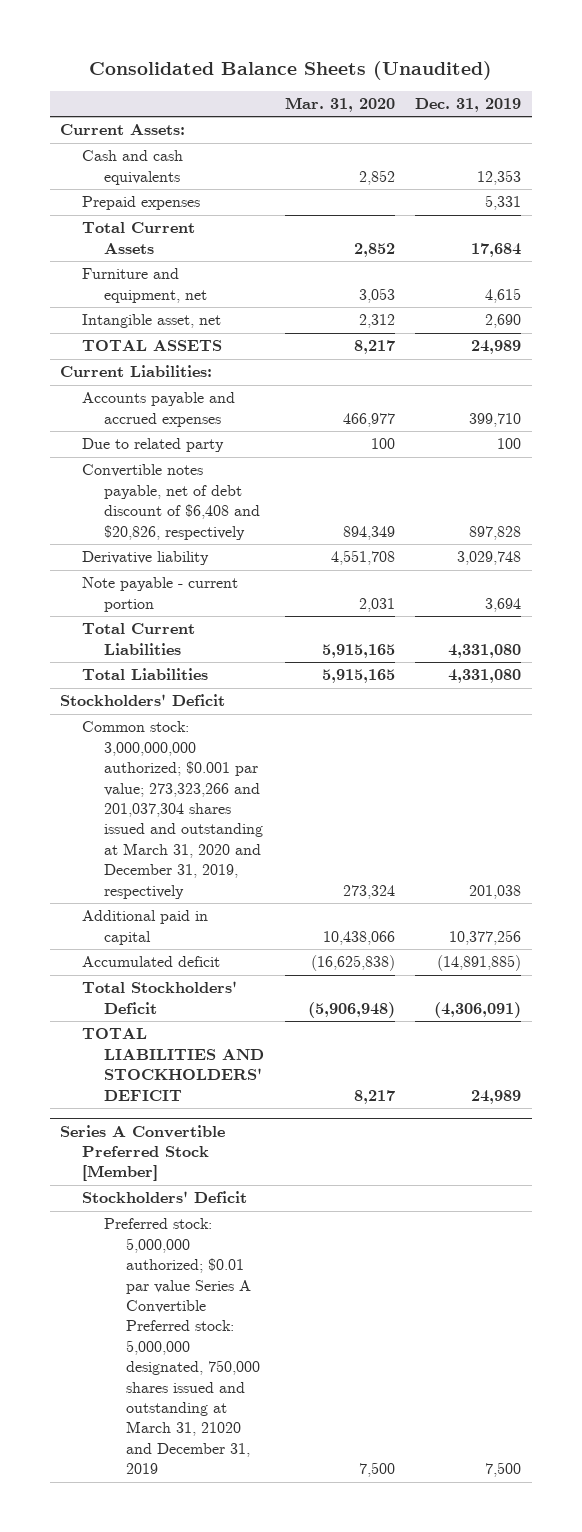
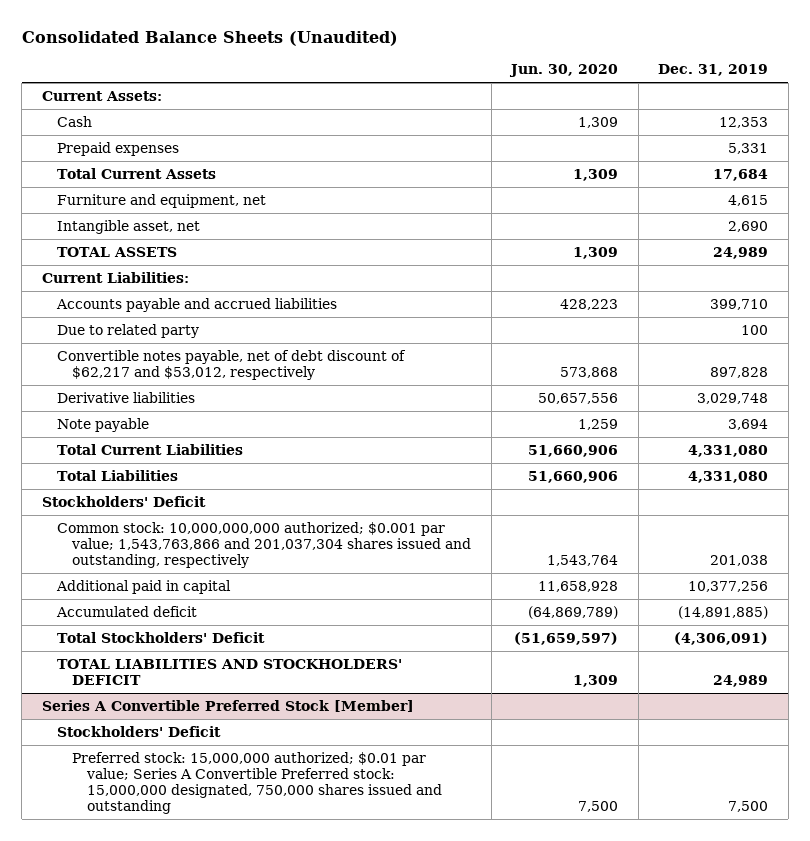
[284,96,395,112] Mar. 31, 2020 -> none
none -> [509,64,619,78] Jun. 30, 2020
[82,150,184,185] Cash and cash equivalents -> [56,116,92,128] Cash
[82,392,236,427] Accounts payable and accrued expenses -> [55,298,337,313] Accounts payable and accrued liabilities
[82,464,261,540] Convertible notes payable, net of debt discount of $6,408 and $20,826, respectively -> [56,350,406,380] Convertible notes payable, net of debt discount of $62,217 and $53,012, respectively
[82,551,210,566] Derivative liability -> [56,392,195,404] Derivative liabilities
[82,577,239,612] Note payable - current portion -> [56,418,149,433] Note payable
[82,721,264,899] Common stock: 3,000,000,000 authorized; $0.001 par value; 273,323,266 and 201,037,304 shares issued and outstanding at March 31, 2020 and December 31, 2019, respectively -> [56,522,471,568] Common stock: 10,000,000,000 authorized; $0.001 par value; 1,543,763,866 and 201,037,304 shares issued and outstanding, respectively
[104,1218,261,1475] Preferred stock: 5,000,000 authorized; $0.01 par value Series A Convertible Preferred stock: 5,000,000 designated, 750,000 shares issued and outstanding at March 31, 21020 and December 31, 2019 -> [71,752,443,814] Preferred stock: 15,000,000 authorized; $0.01 par value; Series A Convertible Preferred stock: 15,000,000 designated, 750,000 shares issued and outstanding

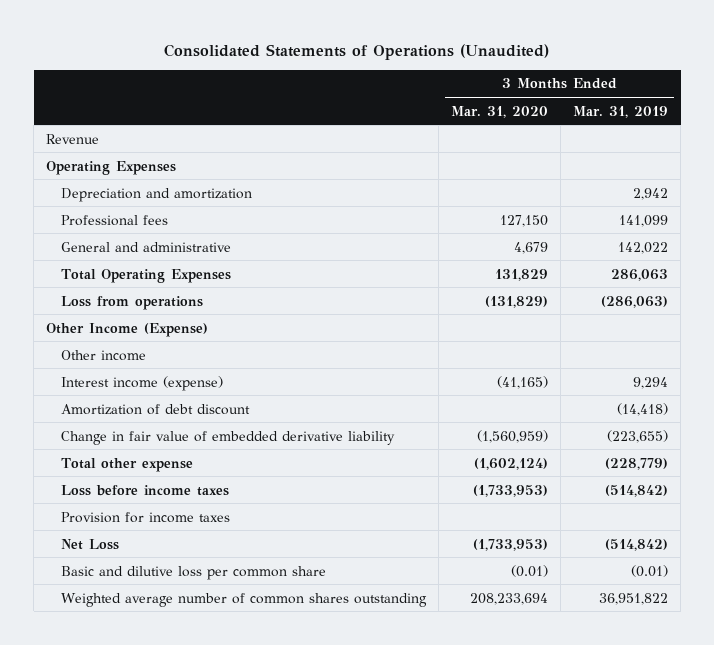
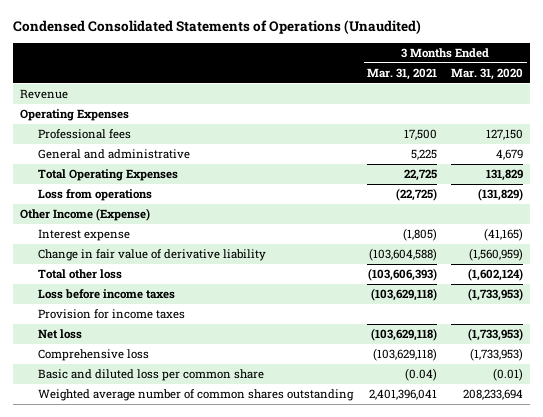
[164,43,550,60] Consolidated Statements of Operations (Unaudited) -> [13,20,422,35] Condensed Consolidated Statements of Operations (Unaudited)
[573,105,669,118] Mar. 31, 2019 -> none
none -> [367,67,438,80] Mar. 31, 2021
[60,187,252,202] Depreciation and amortization -> none
[60,349,146,361] Other income -> none
[60,403,250,415] Amortization of debt discount -> none
[60,375,223,391] Interest income (expense) -> [38,229,131,242] Interest expense
[60,430,395,445] Change in fair value of embedded derivative liability -> [38,249,267,262] Change in fair value of derivative liability
[60,457,193,472] Total other expense -> [38,269,123,280] Total other loss
[60,538,119,550] Net Loss -> [38,329,83,340] Net loss
none -> [38,349,150,362] Comprehensive loss
[60,565,326,580] Basic and dilutive loss per common share -> [38,369,265,382] Basic and diluted loss per common share

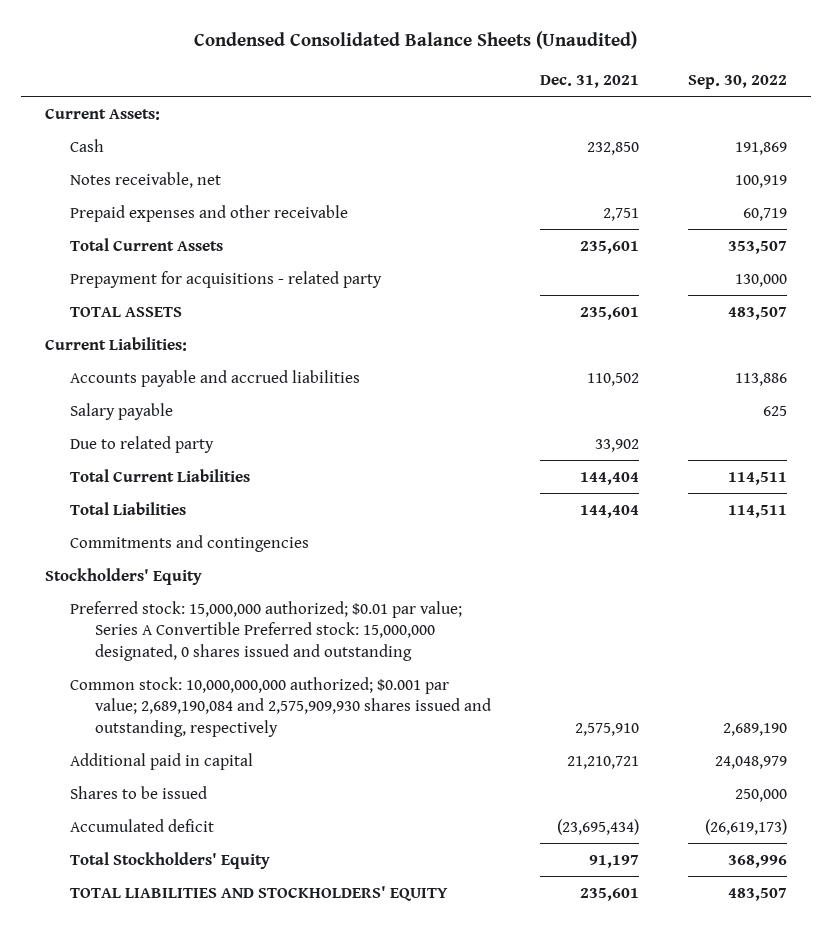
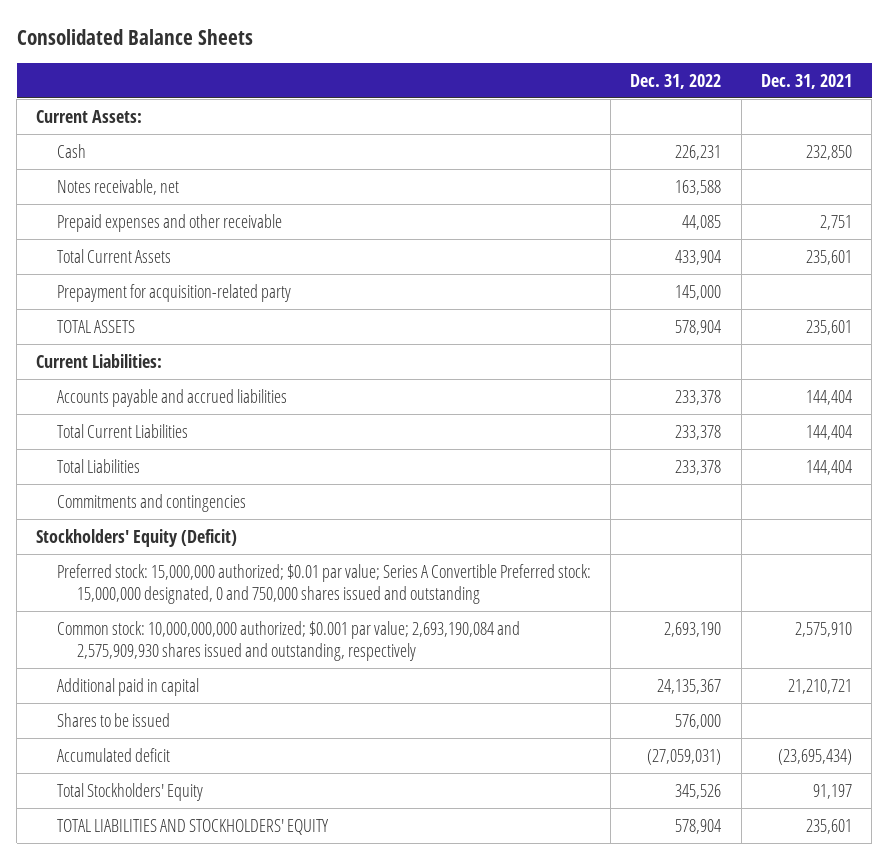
[193,31,637,50] Condensed Consolidated Balance Sheets (Unaudited) -> [16,28,253,45] Consolidated Balance Sheets
[687,74,787,89] Sep. 30, 2022 -> none
none -> [630,73,722,89] Dec. 31, 2022
[70,270,383,288] Prepayment for acquisitions - related party -> [56,284,291,303] Prepayment for acquisition-related party
[70,402,174,420] Salary payable -> none
[70,435,215,453] Due to related party -> none
[587,372,640,386] 110,502 -> [806,390,853,406] 144,404
[44,567,202,585] Stockholders' Equity -> [36,529,238,548] Stockholders' Equity (Deficit)
[70,600,463,661] Preferred stock: 15,000,000 authorized; $0.01 par value; Series A Convertible Preferred stock: 15,000,000 designated, 0 shares issued and outstanding -> [56,564,591,604] Preferred stock: 15,000,000 authorized; $0.01 par value; Series A Convertible Preferred stock: 15,000,000 designated, 0 and 750,000 shares issued and outstanding
[70,676,492,737] Common stock: 10,000,000,000 authorized; $0.001 par value; 2,689,190,084 and 2,575,909,930 shares issued and outstanding, respectively -> [56,621,520,661] Common stock: 10,000,000,000 authorized; $0.001 par value; 2,693,190,084 and 2,575,909,930 shares issued and outstanding, respectively

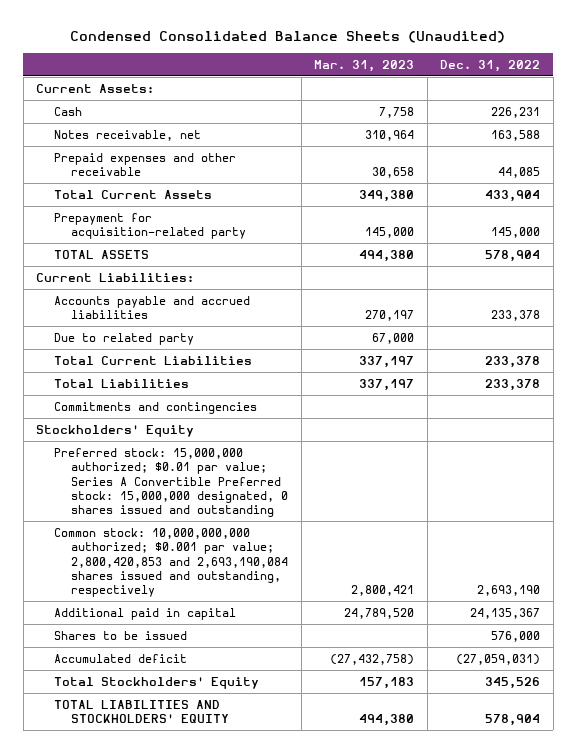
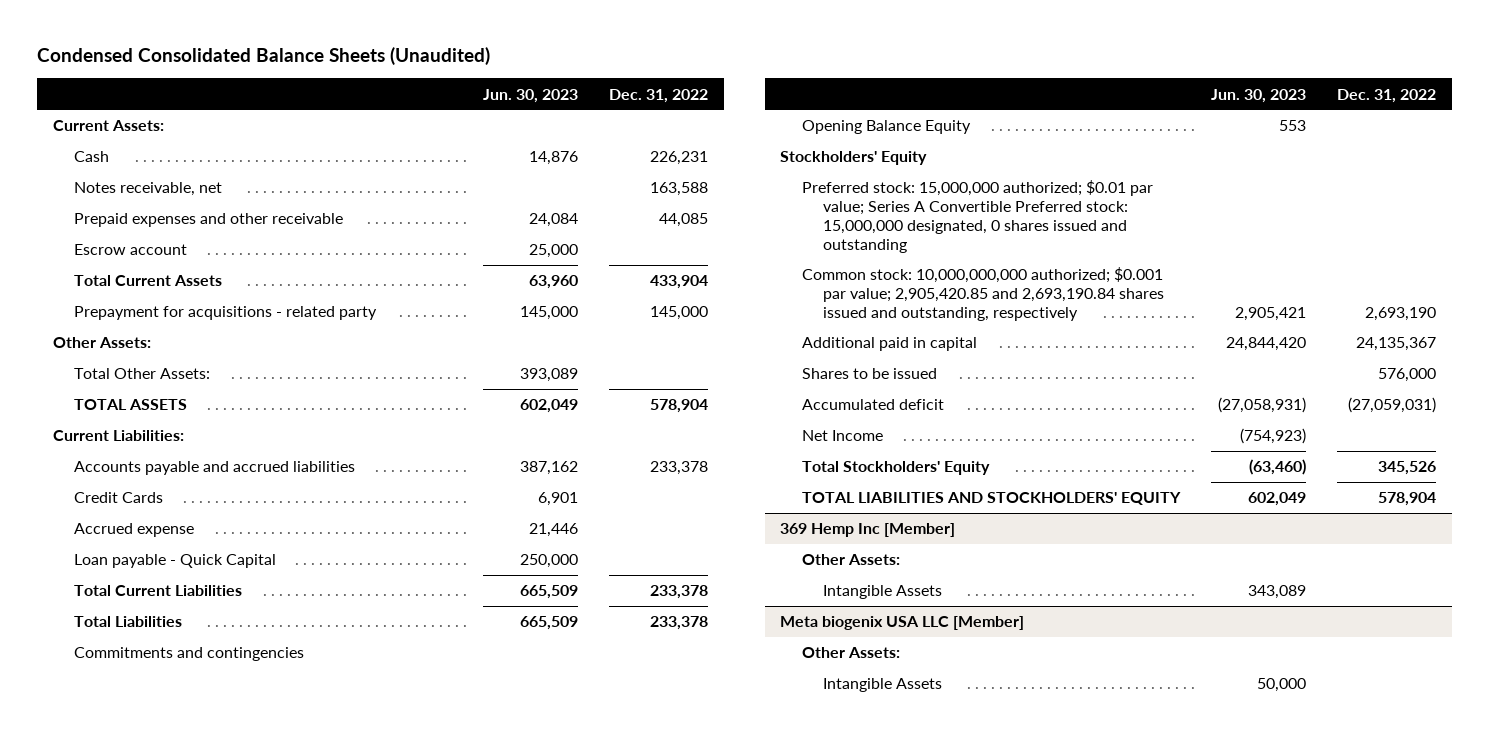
[314,59,415,72] Mar. 31, 2023 -> none
none -> [483,88,579,103] Jun. 30, 2023
none -> [73,244,187,256] Escrow account
[53,212,247,240] Prepayment for acquisition-related party -> [73,306,377,321] Prepayment for acquisitions - related party
none -> [52,337,151,349] Other Assets:
none -> [73,368,210,380] Total Other Assets:
[53,332,194,345] Due to related party -> none
none -> [73,492,163,504] Credit Cards
none -> [73,523,194,538] Accrued expense
none -> [73,554,276,569] Loan payable - Quick Capital
none -> [801,120,971,135] Opening Balance Equity
[53,527,289,598] Common stock: 10,000,000,000 authorized; $0.001 par value; 2,800,420,853 and 2,693,190,084 shares issued and outstanding, respectively -> [801,267,1164,321] Common stock: 10,000,000,000 authorized; $0.001 par value; 2,905,420.85 and 2,693,190.84 shares issued and outstanding, respectively
none -> [801,430,883,442] Net Income
none -> [780,523,956,538] 369 Hemp Inc [Member]
none -> [801,554,900,566] Other Assets:
none -> [822,585,942,600] Intangible Assets
none -> [780,616,1025,631] Meta biogenix USA LLC [Member]
none -> [801,647,900,659] Other Assets:
none -> [822,678,942,693] Intangible Assets

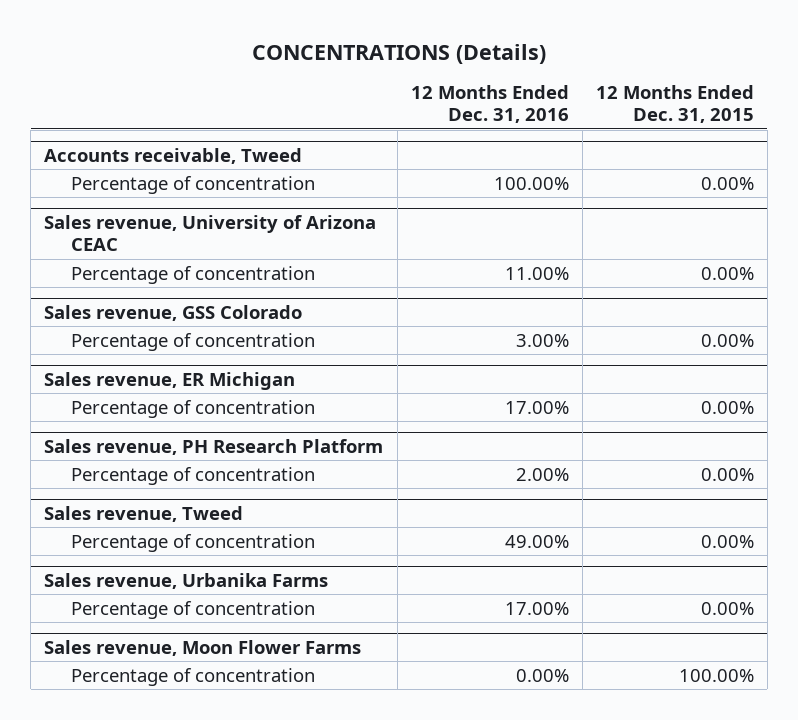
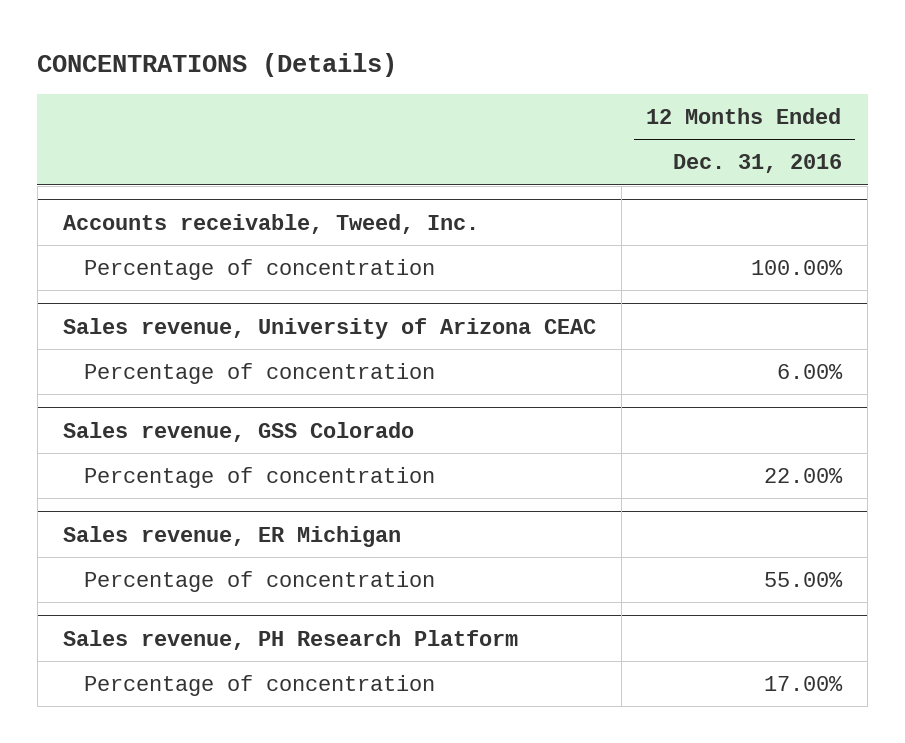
[595,84,754,124] 12 Months Ended Dec. 31, 2015 -> none
[44,147,303,164] Accounts receivable, Tweed -> [62,213,479,234] Accounts receivable, Tweed, Inc.
[504,266,569,280] 11.00% -> [776,363,843,379] 6.00%
[515,333,569,347] 3.00% -> [763,467,843,483] 22.00%
[504,400,569,414] 17.00% -> [763,571,843,587] 55.00%
[70,466,315,485] Percentage of concentration -> none
[44,505,244,522] Sales revenue, Tweed -> none
[70,533,315,552] Percentage of concentration -> none
[44,572,329,589] Sales revenue, Urbanika Farms -> none
[44,639,362,656] Sales revenue, Moon Flower Farms -> none
[70,667,315,686] Percentage of concentration -> none

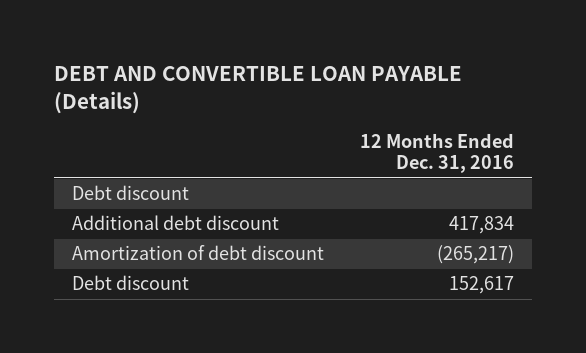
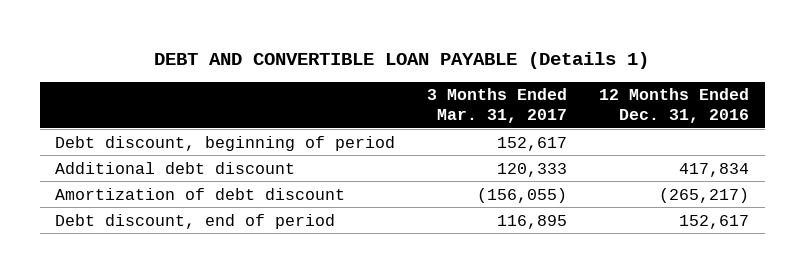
[53,66,462,115] DEBT AND CONVERTIBLE LOAN PAYABLE (Details) -> [154,52,650,70] DEBT AND CONVERTIBLE LOAN PAYABLE (Details 1)
none -> [427,88,568,124] 3 Months Ended Mar. 31, 2017
[71,185,189,201] Debt discount -> [55,135,396,151] Debt discount, beginning of period
[71,275,189,291] Debt discount -> [55,213,336,229] Debt discount, end of period

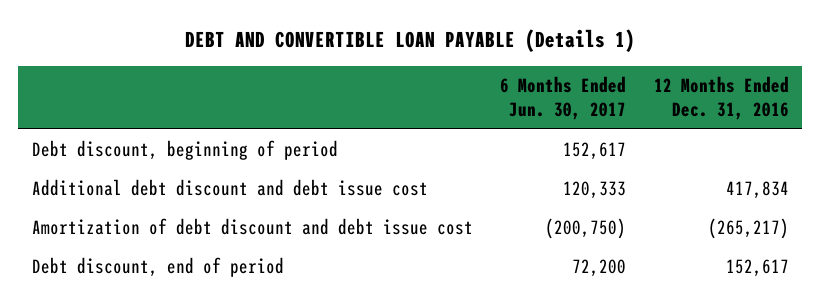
[427,88,568,124] 3 Months Ended Mar. 31, 2017 -> none
none -> [500,75,627,120] 6 Months Ended Jun. 30, 2017
[55,161,296,174] Additional debt discount -> [31,179,428,197] Additional debt discount and debt issue cost
[55,187,346,200] Amortization of debt discount -> [31,218,473,236] Amortization of debt discount and debt issue cost

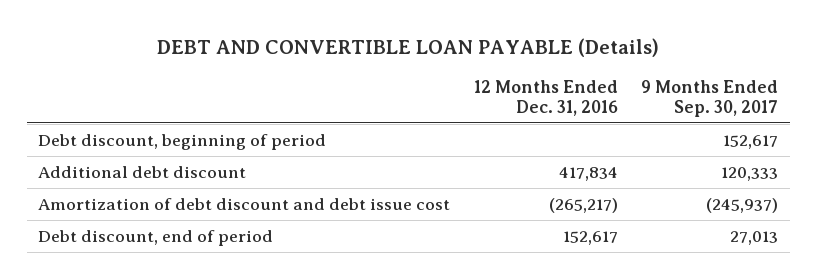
[185,29,636,53] DEBT AND CONVERTIBLE LOAN PAYABLE (Details 1) -> [157,37,660,57] DEBT AND CONVERTIBLE LOAN PAYABLE (Details)
[500,75,627,120] 6 Months Ended Jun. 30, 2017 -> none
none -> [640,79,778,117] 9 Months Ended Sep. 30, 2017
[31,179,428,197] Additional debt discount and debt issue cost -> [38,165,247,178] Additional debt discount

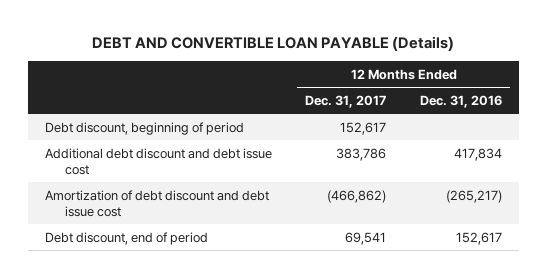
[640,79,778,117] 9 Months Ended Sep. 30, 2017 -> none
none -> [305,94,387,108] Dec. 31, 2017
[38,165,247,178] Additional debt discount -> [44,147,272,175] Additional debt discount and debt issue cost

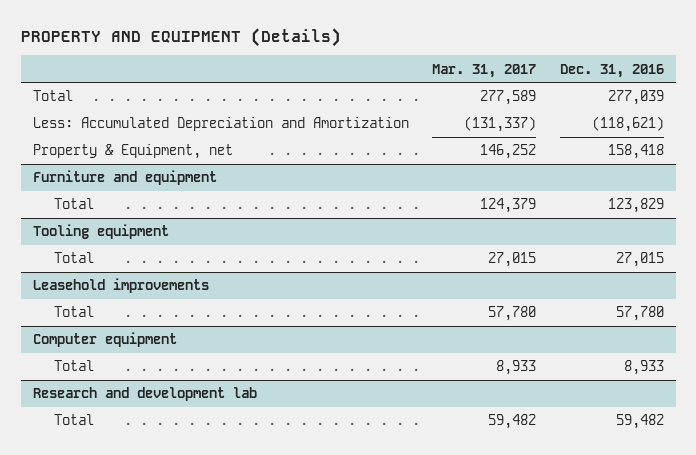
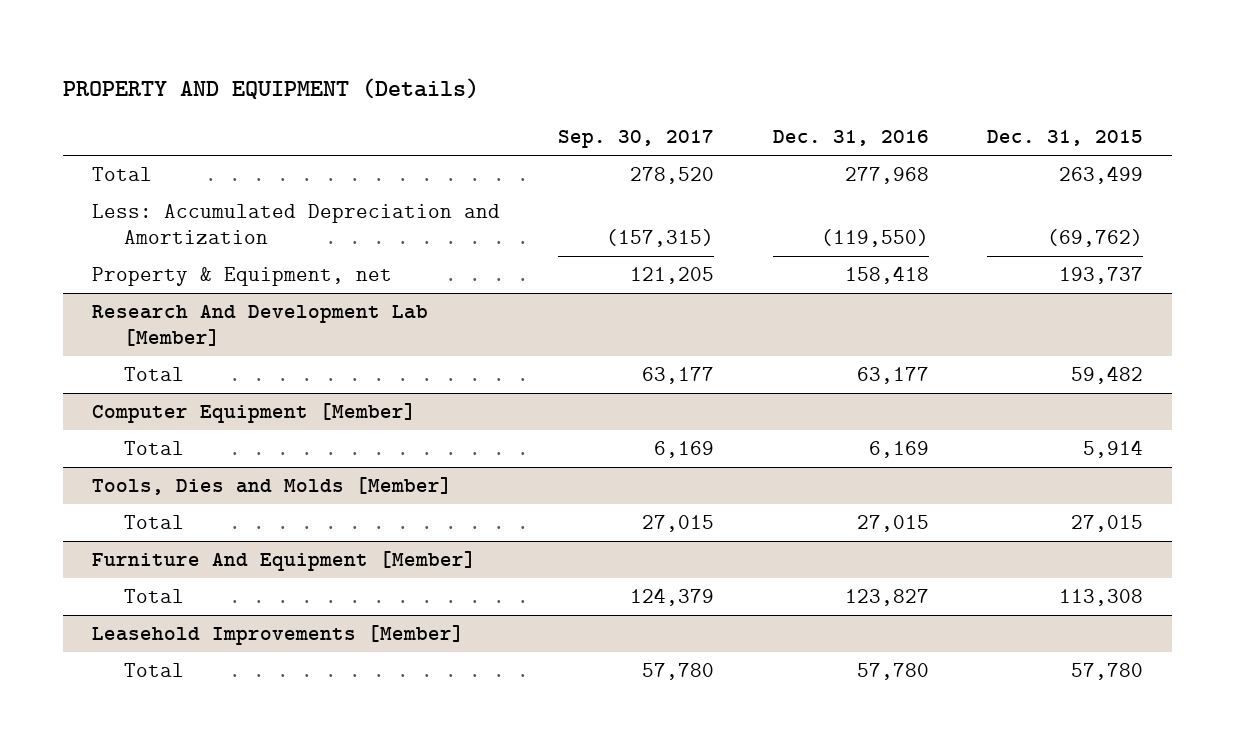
[432,63,537,78] Mar. 31, 2017 -> none
none -> [558,130,715,149] Sep. 30, 2017
none -> [986,130,1143,147] Dec. 31, 2015
[607,90,664,106] 277,039 -> [844,167,929,185] 277,968
[591,116,664,133] (118,621) -> [820,229,929,248] (119,550)
[32,170,217,186] Furniture and equipment -> none
none -> [91,305,428,347] Research And Development Lab [Member]
[607,198,664,214] 123,829 -> [856,367,929,385] 63,177
none -> [91,403,416,424] Computer Equipment [Member]
none -> [123,441,184,456] Total
[32,224,169,240] Tooling equipment -> [91,477,452,496] Tools, Dies and Molds [Member]
none -> [91,551,476,572] Furniture And Equipment [Member]
none -> [123,589,184,604] Total
[32,278,209,294] Leasehold improvements -> [91,625,464,646] Leasehold Improvements [Member]
[32,332,177,348] Computer equipment -> none
[53,360,94,372] Total -> none
[32,387,257,402] Research and development lab -> none
[53,414,94,426] Total -> none

